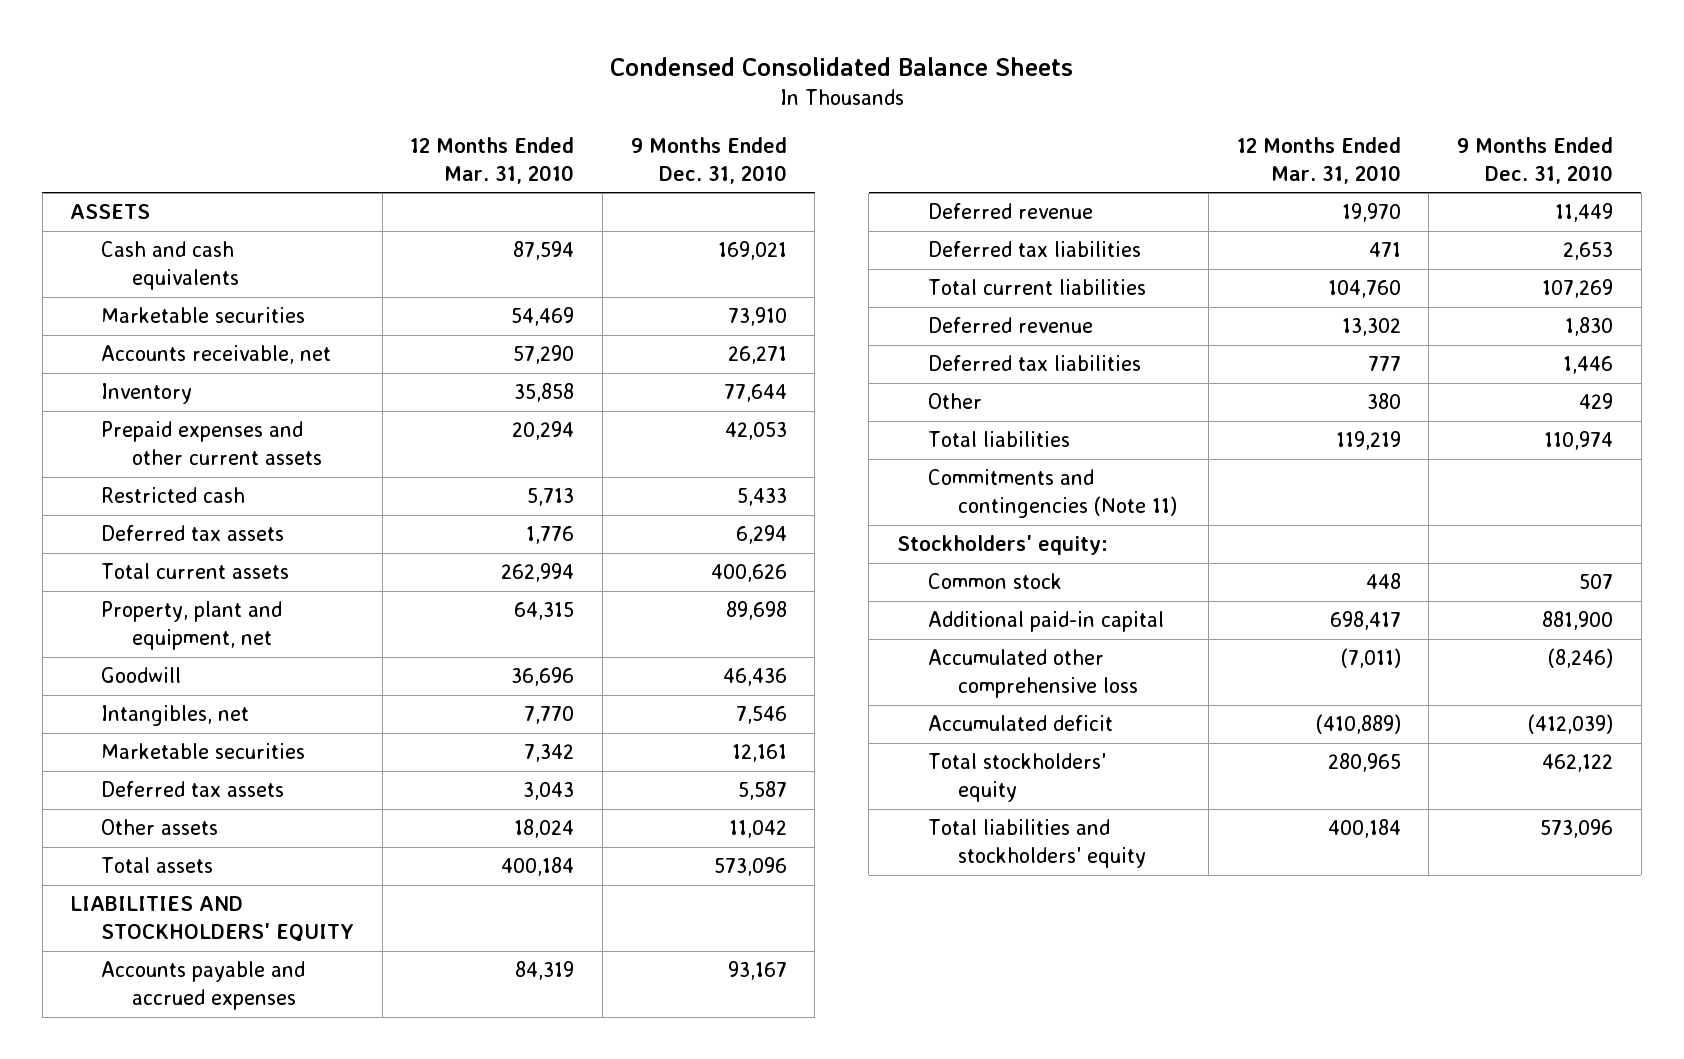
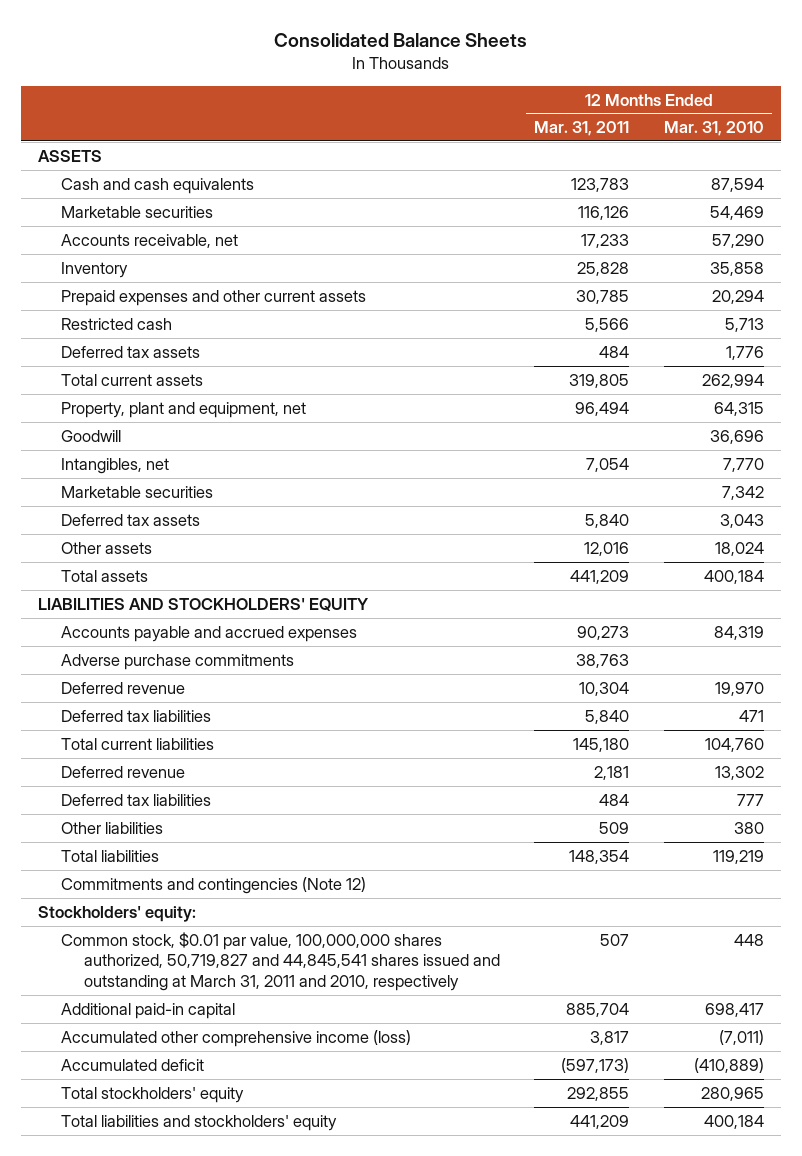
[609,56,1073,76] Condensed Consolidated Balance Sheets -> [273,32,527,47] Consolidated Balance Sheets
[630,137,787,184] 9 Months Ended Dec. 31, 2010 -> none
none -> [534,121,630,137] Mar. 31, 2011
none -> [61,653,295,670] Adverse purchase commitments
[927,393,982,410] Other -> [61,821,164,834] Other liabilities
[927,469,1178,518] Commitments and contingencies (Note 11) -> [61,876,367,894] Commitments and contingencies (Note 12)
[927,573,1062,590] Common stock -> [61,931,501,992] Common stock, $0.01 par value, 100,000,000 shares authorized, 50,719,827 and 44,845,541 shares issued and outstanding at March 31, 2011 and 2010, respectively
[927,649,1139,698] Accumulated other comprehensive loss -> [61,1029,412,1047] Accumulated other comprehensive income (loss)

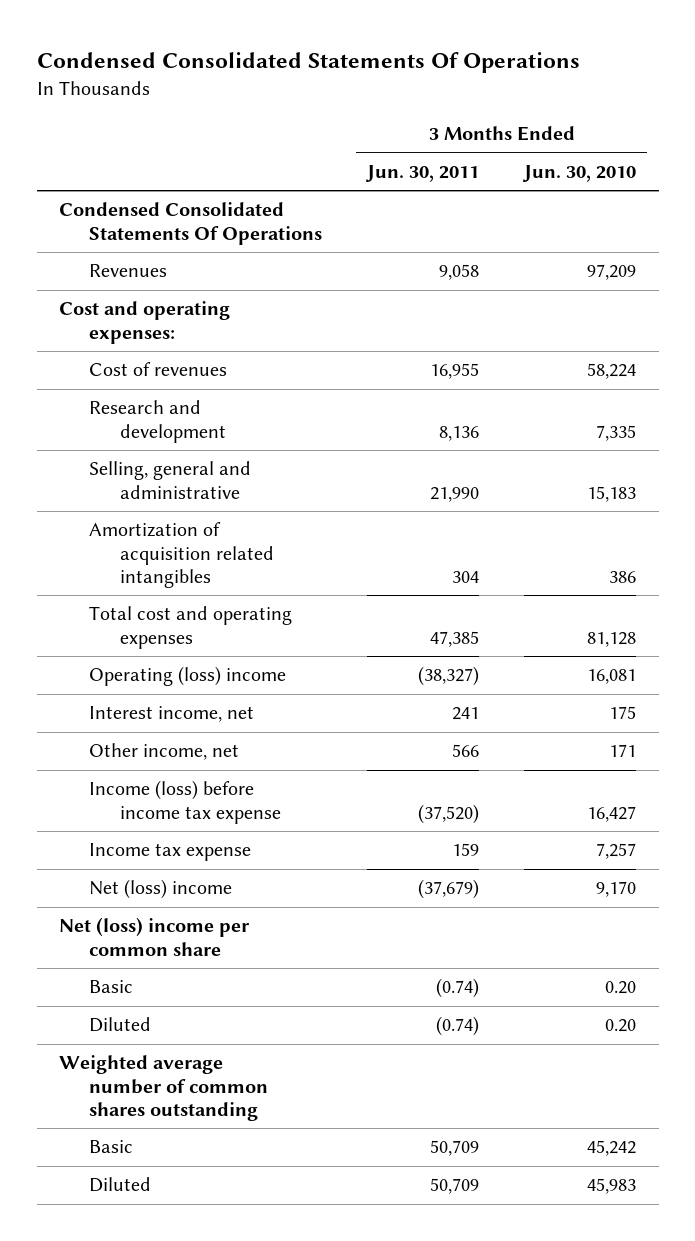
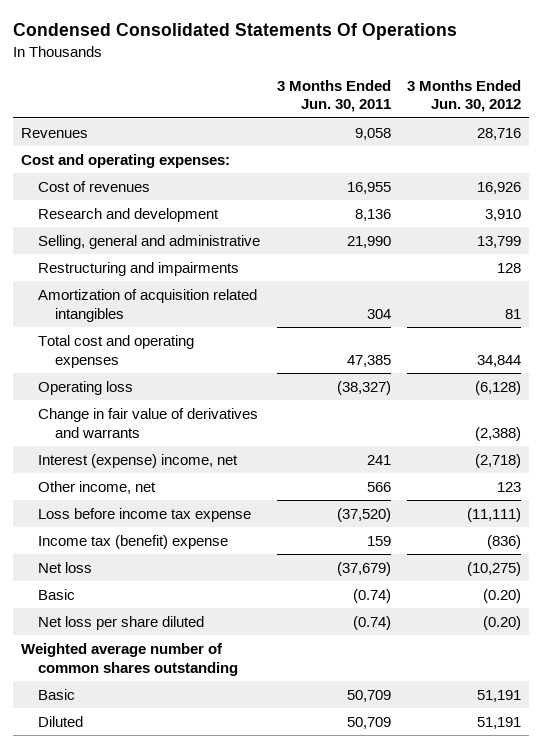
[522,165,637,183] Jun. 30, 2010 -> none
none -> [407,79,522,113] 3 Months Ended Jun. 30, 2012
[59,202,323,245] Condensed Consolidated Statements Of Operations -> none
none -> [37,261,239,276] Restructuring and impairments
[89,666,287,687] Operating (loss) income -> [37,380,133,395] Operating loss
none -> [37,407,258,438] Change in fair value of derivatives and warrants
[89,706,255,723] Interest income, net -> [37,453,238,468] Interest (expense) income, net
[59,917,251,956] Net (loss) income per common share -> none
[89,780,281,824] Income (loss) before income tax expense -> [37,507,251,522] Loss before income tax expense
[89,843,252,862] Income tax expense -> [37,534,228,549] Income tax (benefit) expense
[89,879,233,900] Net (loss) income -> [37,561,92,573] Net loss
[89,1017,152,1033] Diluted -> [37,615,204,630] Net loss per share diluted

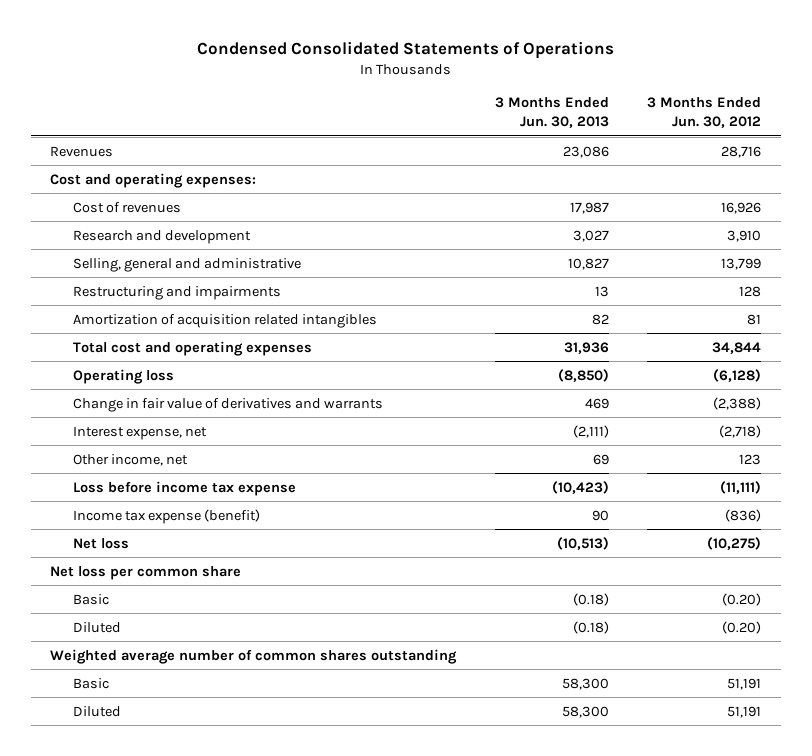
[13,23,458,41] Condensed Consolidated Statements Of Operations -> [196,40,614,59] Condensed Consolidated Statements of Operations
[276,79,391,113] 3 Months Ended Jun. 30, 2011 -> none
none -> [494,97,609,128] 3 Months Ended Jun. 30, 2013
[37,453,238,468] Interest (expense) income, net -> [73,425,208,440] Interest expense, net
[37,534,228,549] Income tax (benefit) expense -> [73,508,261,524] Income tax expense (benefit)
none -> [50,565,242,580] Net loss per common share
[37,615,204,630] Net loss per share diluted -> [73,621,122,633] Diluted

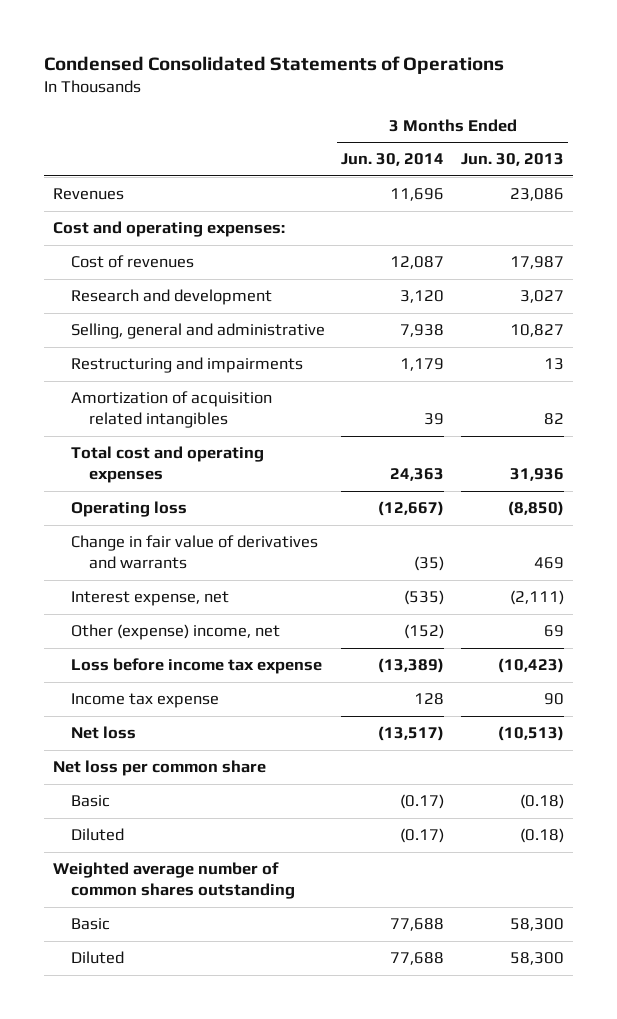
[647,97,762,128] 3 Months Ended Jun. 30, 2012 -> none
none -> [341,153,445,167] Jun. 30, 2014
[73,453,189,466] Other income, net -> [70,624,280,641] Other (expense) income, net
[73,508,261,524] Income tax expense (benefit) -> [70,693,219,709] Income tax expense

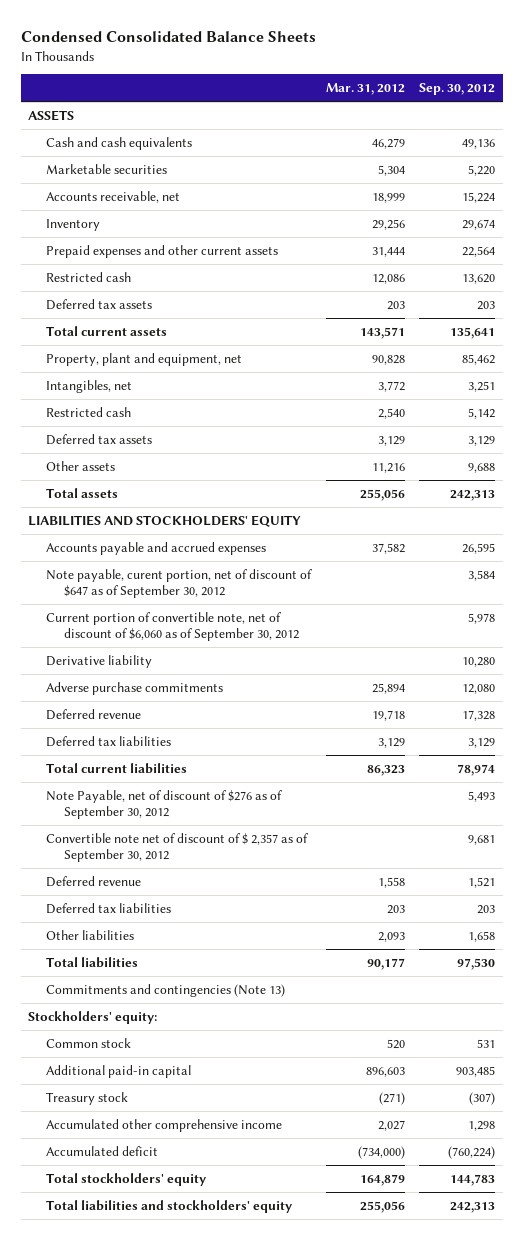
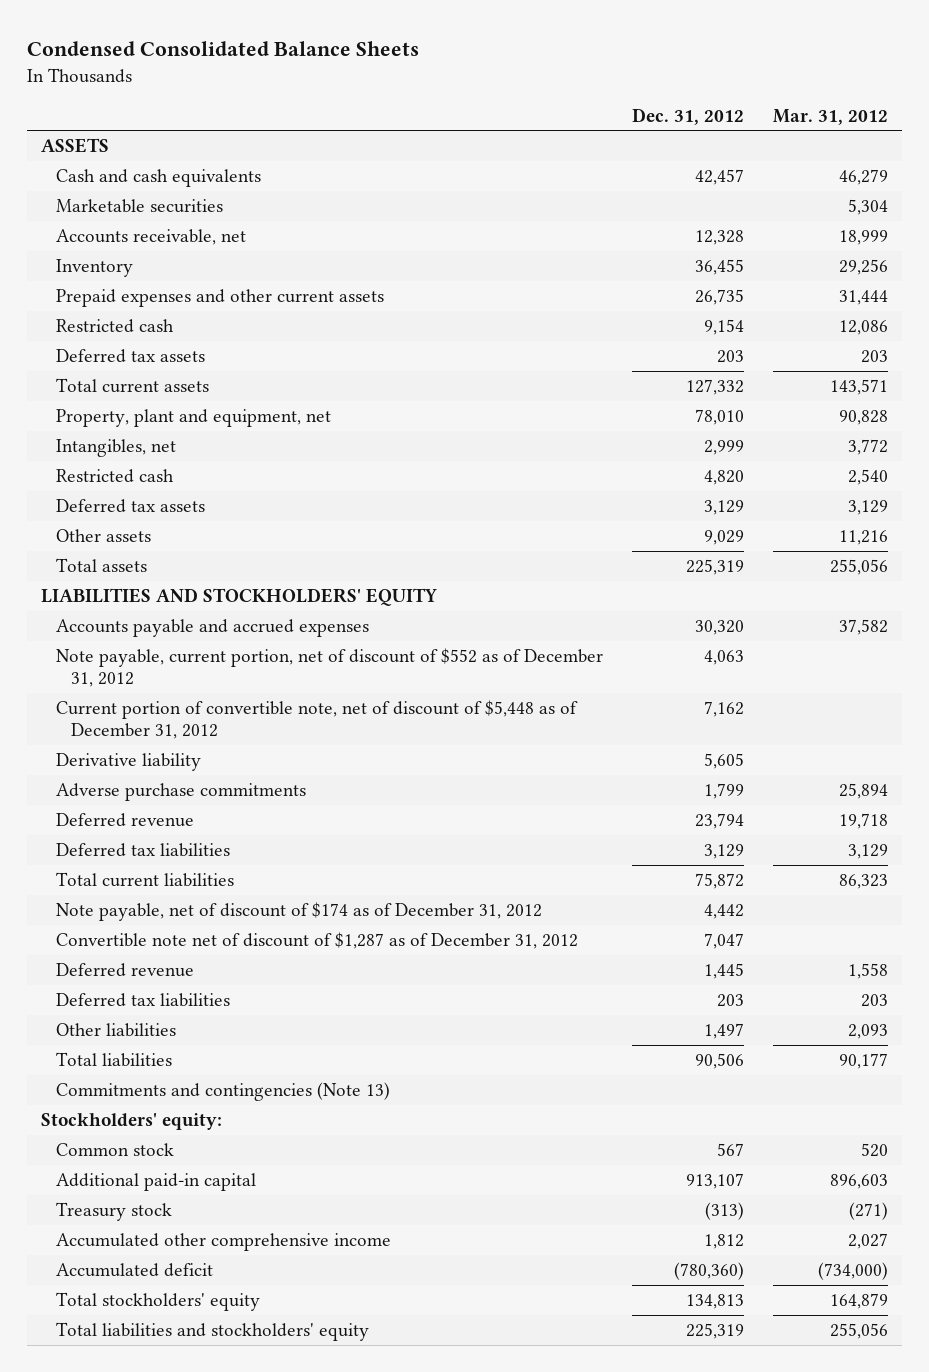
[419,83,496,96] Sep. 30, 2012 -> none
none -> [631,107,744,125] Dec. 31, 2012
[46,568,313,598] Note payable, curent portion, net of discount of $647 as of September 30, 2012 -> [56,648,604,688] Note payable, current portion, net of discount of $552 as of December 31, 2012
[46,611,300,641] Current portion of convertible note, net of discount of $6,060 as of September 30, 2012 -> [56,700,579,740] Current portion of convertible note, net of discount of $5,448 as of December 31, 2012
[46,789,283,819] Note Payable, net of discount of $276 as of September 30, 2012 -> [56,902,543,922] Note payable, net of discount of $174 as of December 31, 2012
[46,832,309,862] Convertible note net of discount of $ 2,357 as of September 30, 2012 -> [56,932,579,950] Convertible note net of discount of $1,287 as of December 31, 2012

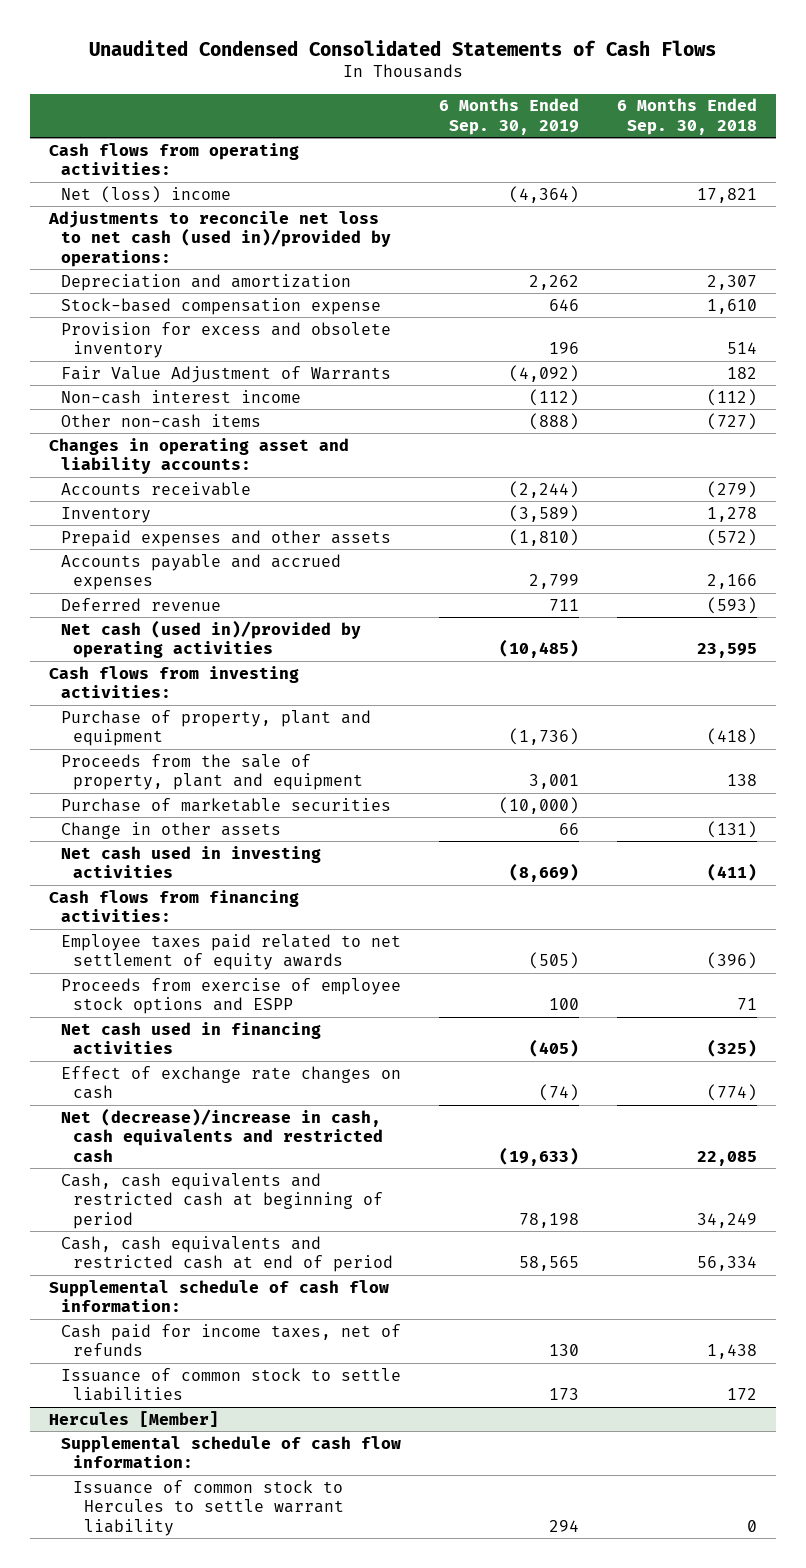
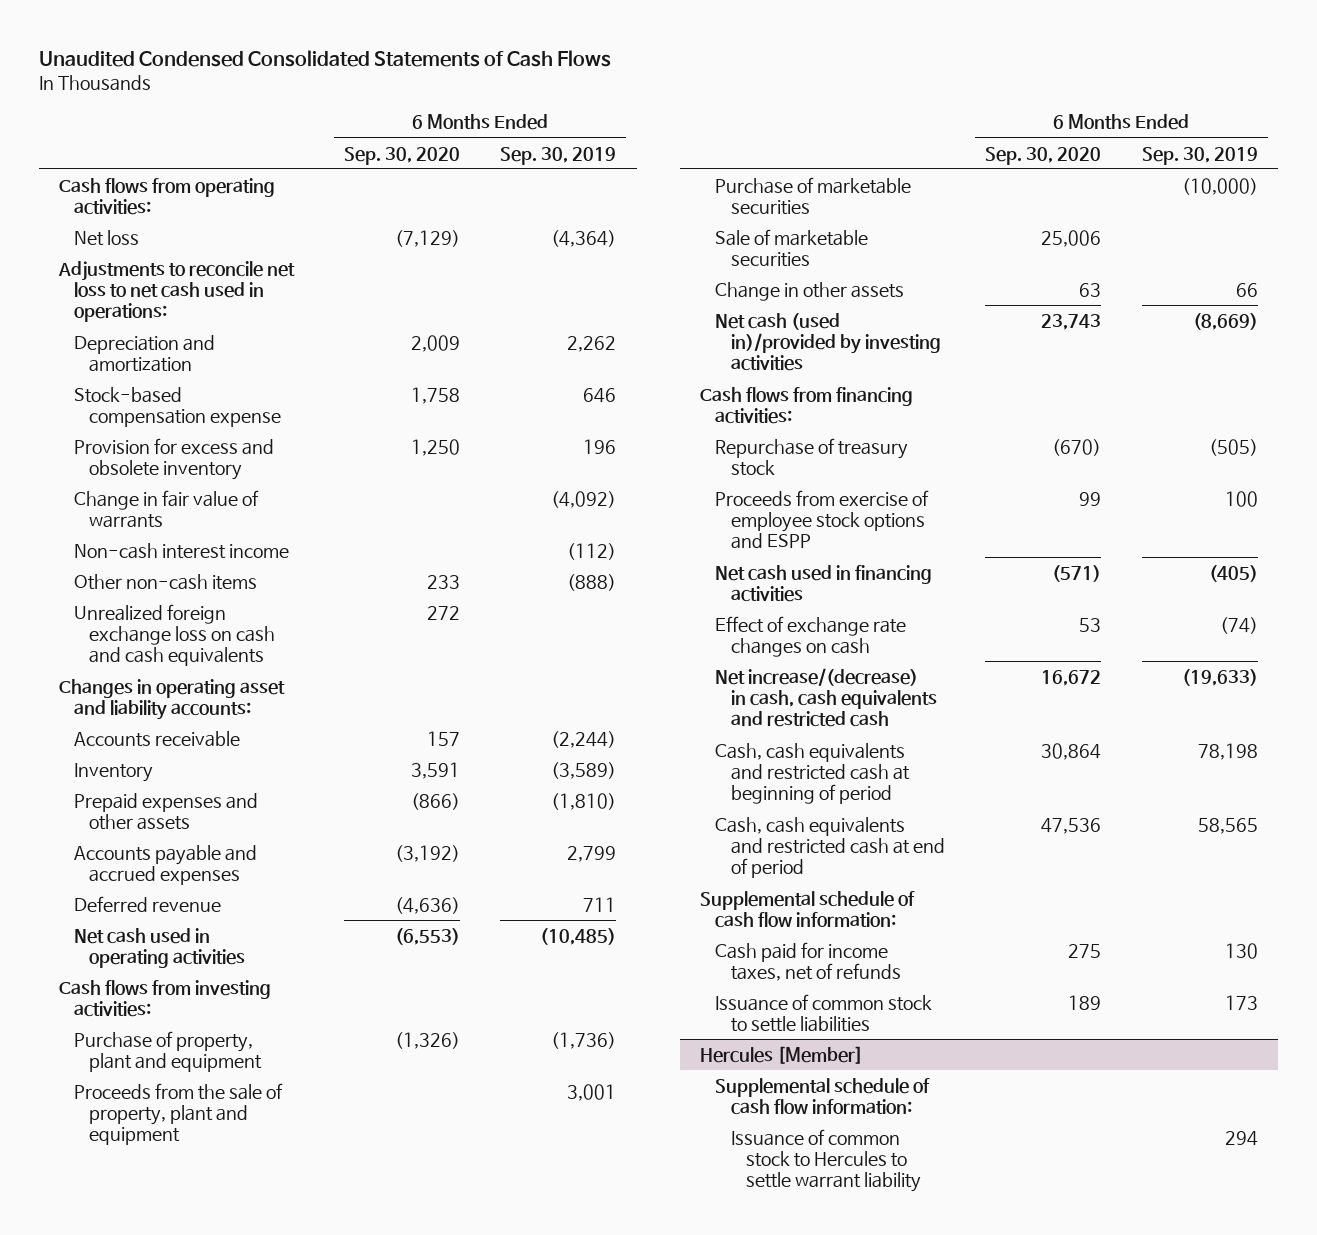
[616,98,757,135] 6 Months Ended Sep. 30, 2018 -> none
none -> [343,146,460,165] Sep. 30, 2020
[60,185,231,203] Net (loss) income -> [74,229,140,246] Net loss
[48,210,391,267] Adjustments to reconcile net loss to net cash (used in)/provided by operations: -> [57,260,295,323] Adjustments to reconcile net loss to net cash used in operations:
[60,365,391,383] Fair Value Adjustment of Warrants -> [74,489,260,529] Change in fair value of warrants
none -> [74,603,276,667] Unrealized foreign exchange loss on cash and cash equivalents
[60,619,361,659] Net cash (used in)/provided by operating activities -> [74,927,246,969] Net cash used in operating activities
none -> [715,228,869,268] Sale of marketable securities
[60,845,321,879] Net cash used in investing activities -> [715,312,941,372] Net cash (used in)/provided by investing activities
[60,933,401,971] Employee taxes paid related to net settlement of equity awards -> [715,437,909,477] Repurchase of treasury stock
[60,1107,383,1162] Net (decrease)/increase in cash, cash equivalents and restricted cash -> [715,667,937,728] Net increase/(decrease) in cash, cash equivalents and restricted cash

